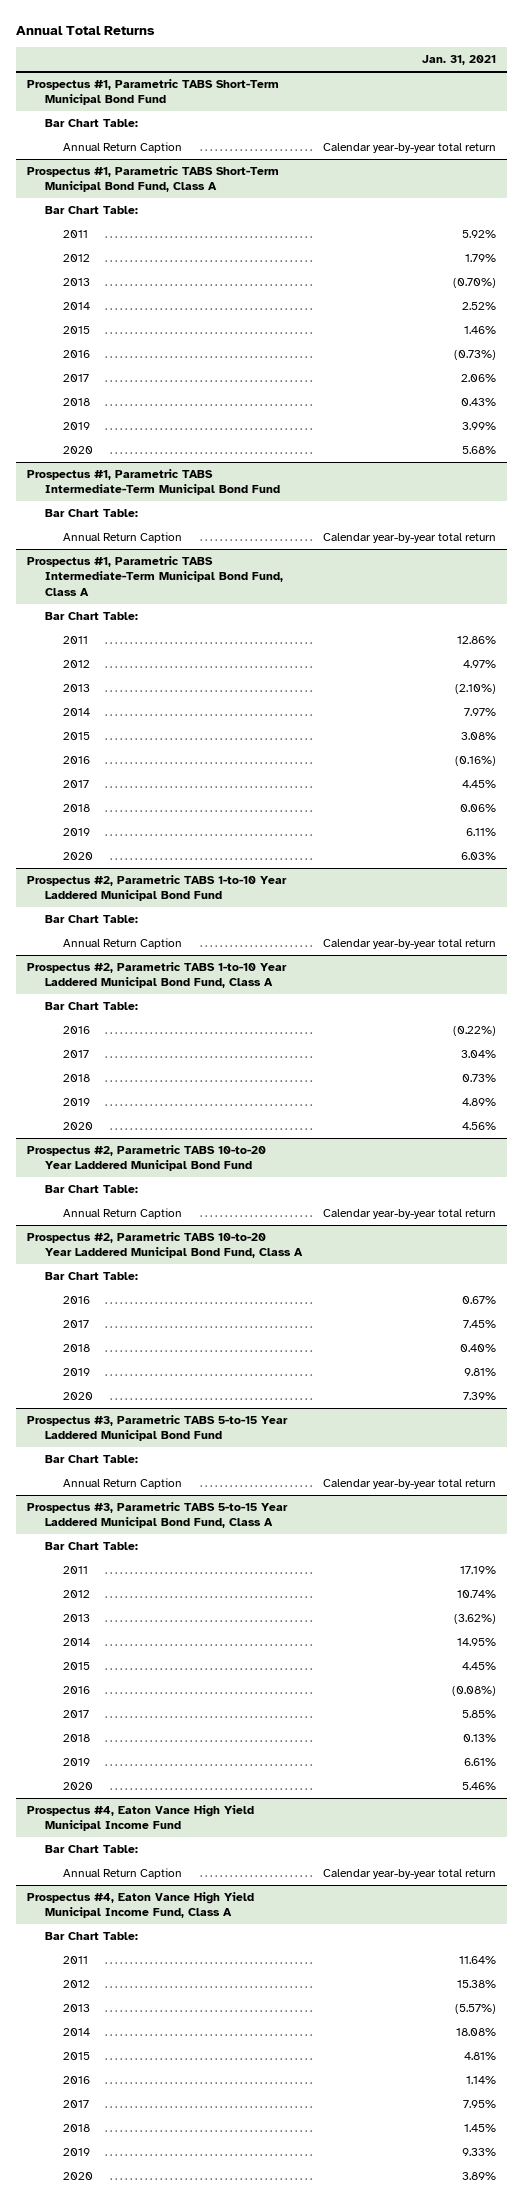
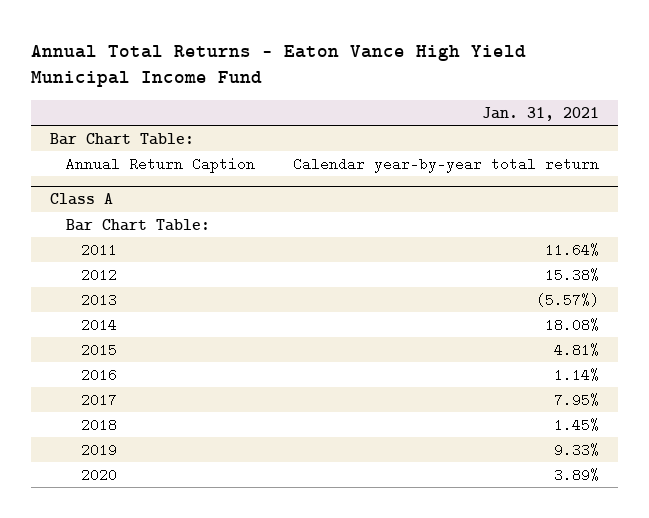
[16,26,156,36] Annual Total Returns -> [30,44,526,88] Annual Total Returns - Eaton Vance High Yield Municipal Income Fund
[26,79,279,106] Prospectus #1, Parametric TABS Short-Term Municipal Bond Fund -> none
[26,166,279,193] Prospectus #1, Parametric TABS Short-Term Municipal Bond Fund, Class A -> none
[44,206,138,215] Bar Chart Table: -> none
[62,230,88,239] 2011 -> none
[62,254,90,263] 2012 -> none
[62,278,90,287] 2013 -> none
[62,302,90,311] 2014 -> none
[62,326,90,335] 2015 -> none
[62,350,90,359] 2016 -> none
[62,374,89,383] 2017 -> none
[62,398,90,407] 2018 -> none
[62,422,90,431] 2019 -> none
[62,446,93,455] 2020 -> none
[26,469,280,496] Prospectus #1, Parametric TABS Intermediate-Term Municipal Bond Fund -> none
[44,509,138,518] Bar Chart Table: -> none
[62,532,182,544] Annual Return Caption -> none
[26,556,283,596] Prospectus #1, Parametric TABS Intermediate-Term Municipal Bond Fund, Class A -> none
[44,612,138,621] Bar Chart Table: -> none
[62,636,88,645] 2011 -> none
[62,660,90,669] 2012 -> none
[62,684,90,693] 2013 -> none
[62,708,90,717] 2014 -> none
[62,732,90,741] 2015 -> none
[62,756,90,765] 2016 -> none
[62,780,89,789] 2017 -> none
[62,804,90,813] 2018 -> none
[62,828,90,837] 2019 -> none
[62,852,93,861] 2020 -> none
[26,875,287,902] Prospectus #2, Parametric TABS 1-to-10 Year Laddered Municipal Bond Fund -> none
[44,915,138,924] Bar Chart Table: -> none
[62,938,182,950] Annual Return Caption -> none
[26,962,287,989] Prospectus #2, Parametric TABS 1-to-10 Year Laddered Municipal Bond Fund, Class A -> none
[44,1002,138,1011] Bar Chart Table: -> none
[62,1026,90,1035] 2016 -> none
[62,1050,89,1059] 2017 -> none
[62,1074,90,1083] 2018 -> none
[62,1098,90,1107] 2019 -> none
[62,1122,93,1131] 2020 -> none
[26,1145,266,1172] Prospectus #2, Parametric TABS 10-to-20 Year Laddered Municipal Bond Fund -> none
[44,1185,138,1194] Bar Chart Table: -> none
[62,1208,182,1220] Annual Return Caption -> none
[26,1232,303,1259] Prospectus #2, Parametric TABS 10-to-20 Year Laddered Municipal Bond Fund, Class A -> none
[44,1272,138,1281] Bar Chart Table: -> none
[62,1296,90,1305] 2016 -> none
[62,1320,89,1329] 2017 -> none
[62,1344,90,1353] 2018 -> none
[62,1368,90,1377] 2019 -> none
[62,1392,93,1401] 2020 -> none
[26,1415,288,1442] Prospectus #3, Parametric TABS 5-to-15 Year Laddered Municipal Bond Fund -> none
[44,1455,138,1464] Bar Chart Table: -> none
[62,1478,182,1490] Annual Return Caption -> none
[26,1502,288,1529] Prospectus #3, Parametric TABS 5-to-15 Year Laddered Municipal Bond Fund, Class A -> none
[44,1542,138,1551] Bar Chart Table: -> none
[62,1566,88,1575] 2011 -> none
[62,1590,90,1599] 2012 -> none
[62,1614,90,1623] 2013 -> none
[62,1638,90,1647] 2014 -> none
[62,1662,90,1671] 2015 -> none
[62,1686,90,1695] 2016 -> none
[62,1710,89,1719] 2017 -> none
[62,1734,90,1743] 2018 -> none
[62,1758,90,1767] 2019 -> none
[62,1782,93,1791] 2020 -> none
[26,1805,254,1832] Prospectus #4, Eaton Vance High Yield Municipal Income Fund -> none
[44,1845,138,1854] Bar Chart Table: -> none
[62,1868,182,1880] Annual Return Caption -> none
[26,1892,254,1919] Prospectus #4, Eaton Vance High Yield Municipal Income Fund, Class A -> none
none -> [49,193,113,206] Class A

